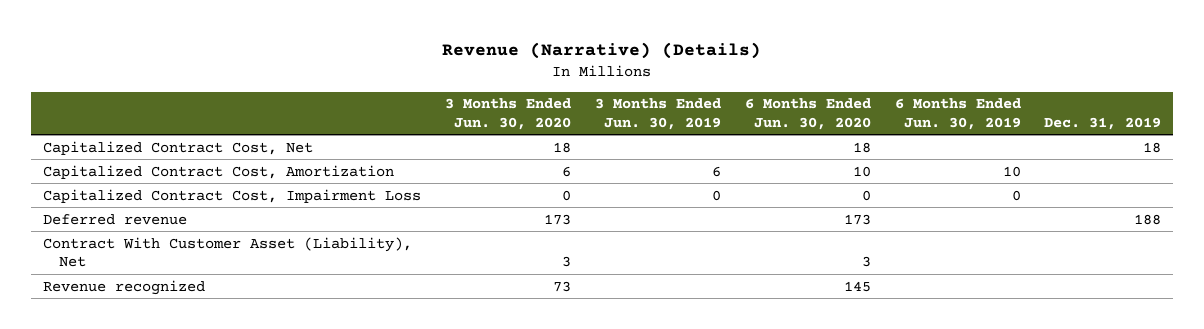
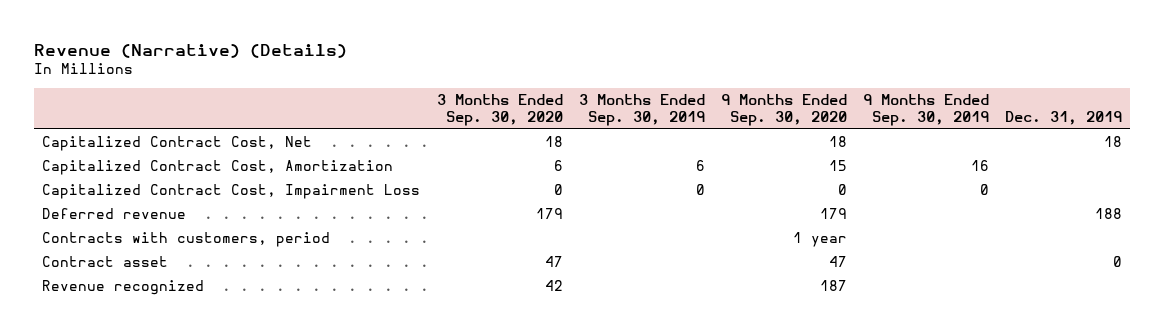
[444,98,571,130] 3 Months Ended Jun. 30, 2020 -> none
[594,98,721,130] 3 Months Ended Jun. 30, 2019 -> none
[744,98,871,130] 6 Months Ended Jun. 30, 2020 -> none
[894,98,1021,130] 6 Months Ended Jun. 30, 2019 -> none
none -> [436,94,563,127] 3 Months Ended Sep. 30, 2020
none -> [578,94,705,127] 3 Months Ended Sep. 30, 2019
none -> [720,94,847,127] 9 Months Ended Sep. 30, 2020
none -> [862,94,989,127] 9 Months Ended Sep. 30, 2019
[42,236,412,267] Contract With Customer Asset (Liability), Net -> none
none -> [42,232,331,248] Contracts with customers, period
none -> [42,256,169,268] Contract asset

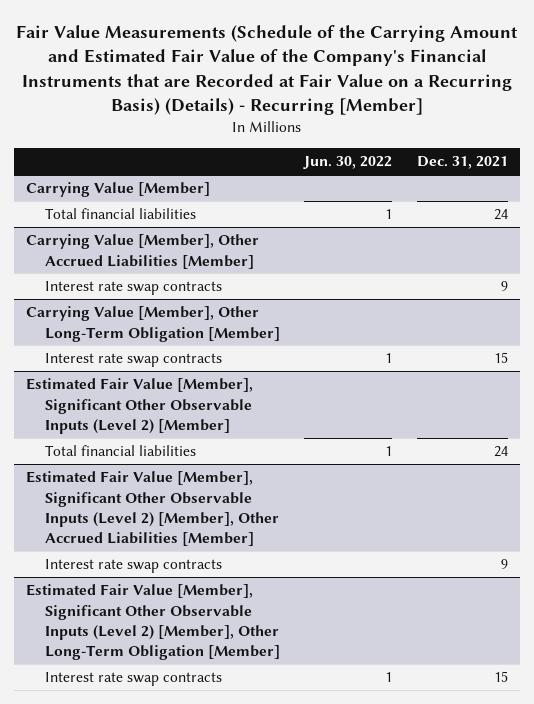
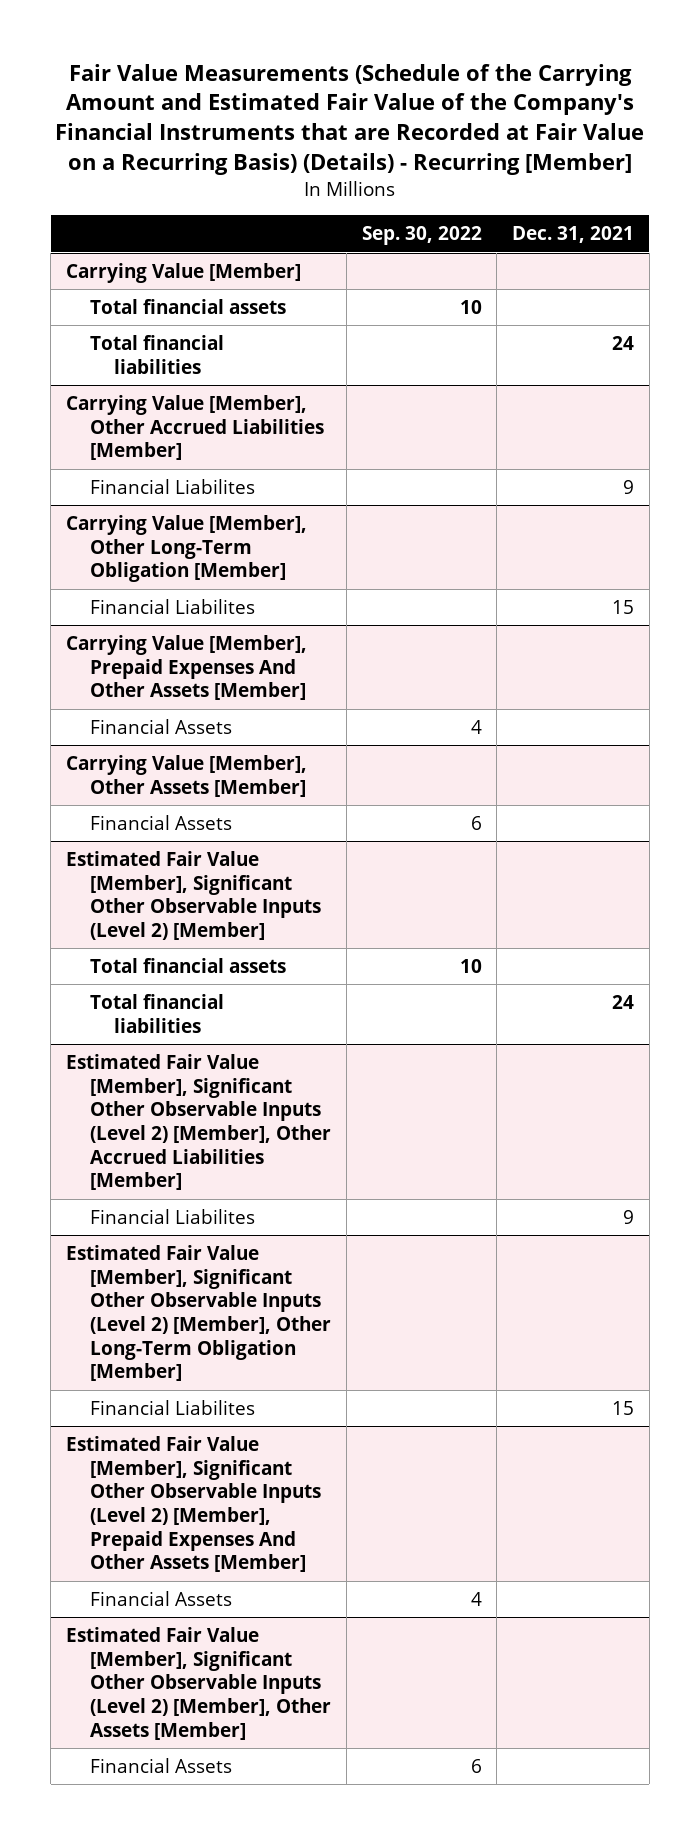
[303,156,393,170] Jun. 30, 2022 -> none
none -> [361,226,482,246] Sep. 30, 2022
none -> [90,299,287,315] Total financial assets
[44,281,222,296] Interest rate swap contracts -> [90,479,256,495] Financial Liabilites
[44,353,222,368] Interest rate swap contracts -> [90,599,256,615] Financial Liabilites
none -> [66,635,308,701] Carrying Value [Member], Prepaid Expenses And Other Assets [Member]
none -> [90,719,233,735] Financial Assets
none -> [66,755,308,797] Carrying Value [Member], Other Assets [Member]
none -> [90,815,233,831] Financial Assets
none -> [90,958,287,974] Total financial assets
[44,559,222,574] Interest rate swap contracts -> [90,1209,256,1225] Financial Liabilites
[44,672,222,687] Interest rate swap contracts -> [90,1400,256,1416] Financial Liabilites
none -> [66,1436,322,1573] Estimated Fair Value [Member], Significant Other Observable Inputs (Level 2) [Member], Prepaid Expenses And Other Assets [Member]
none -> [90,1591,233,1607] Financial Assets
none -> [66,1627,332,1740] Estimated Fair Value [Member], Significant Other Observable Inputs (Level 2) [Member], Other Assets [Member]
none -> [90,1758,233,1774] Financial Assets

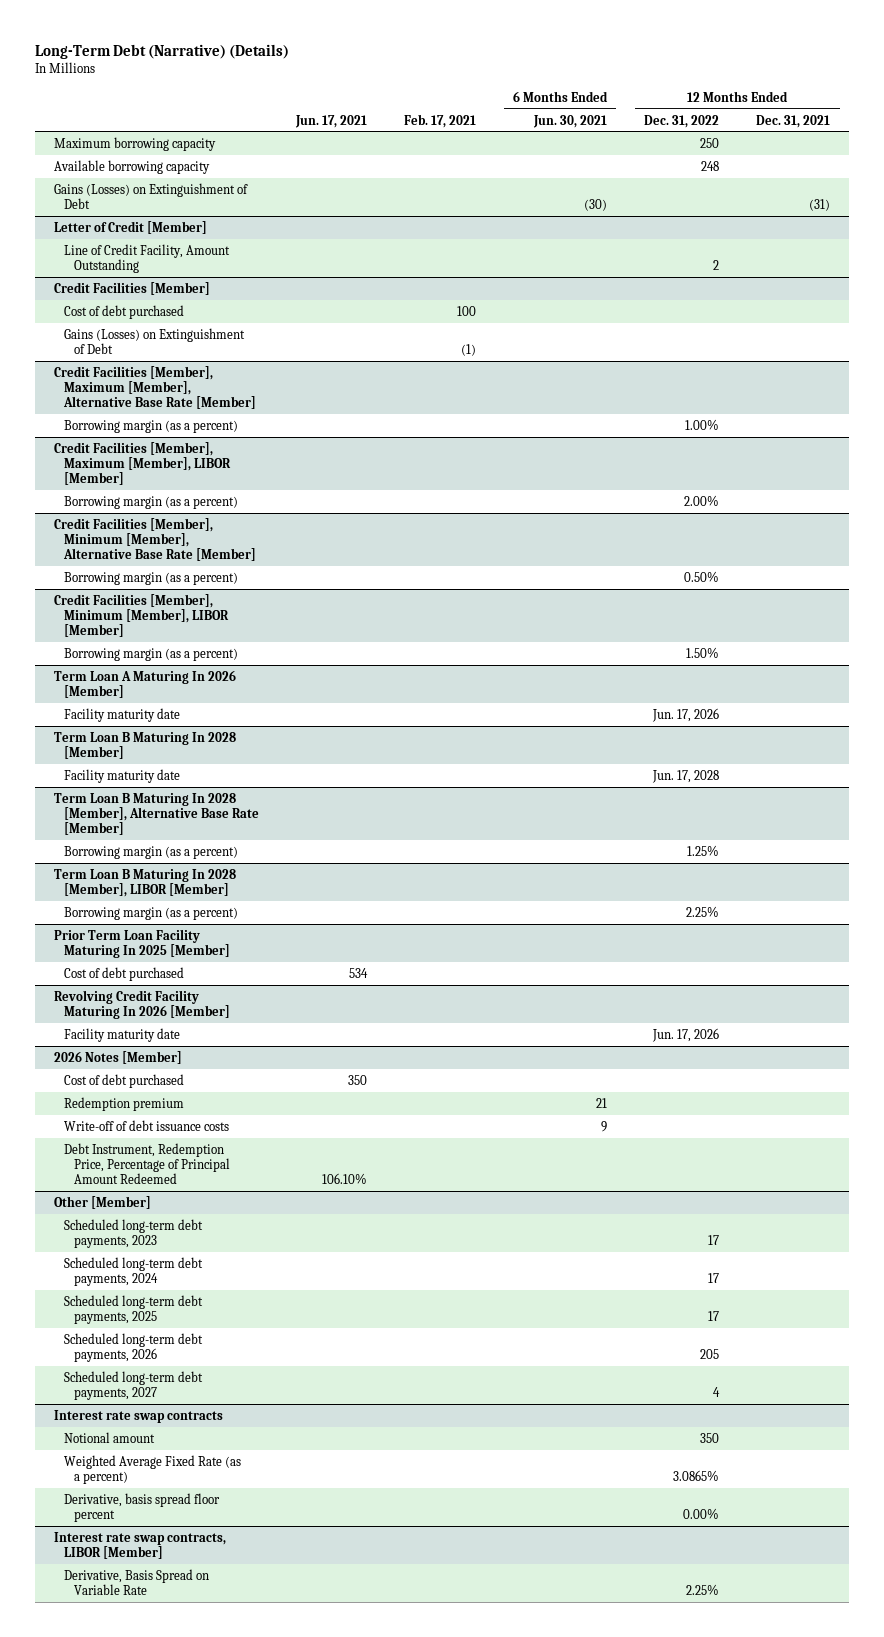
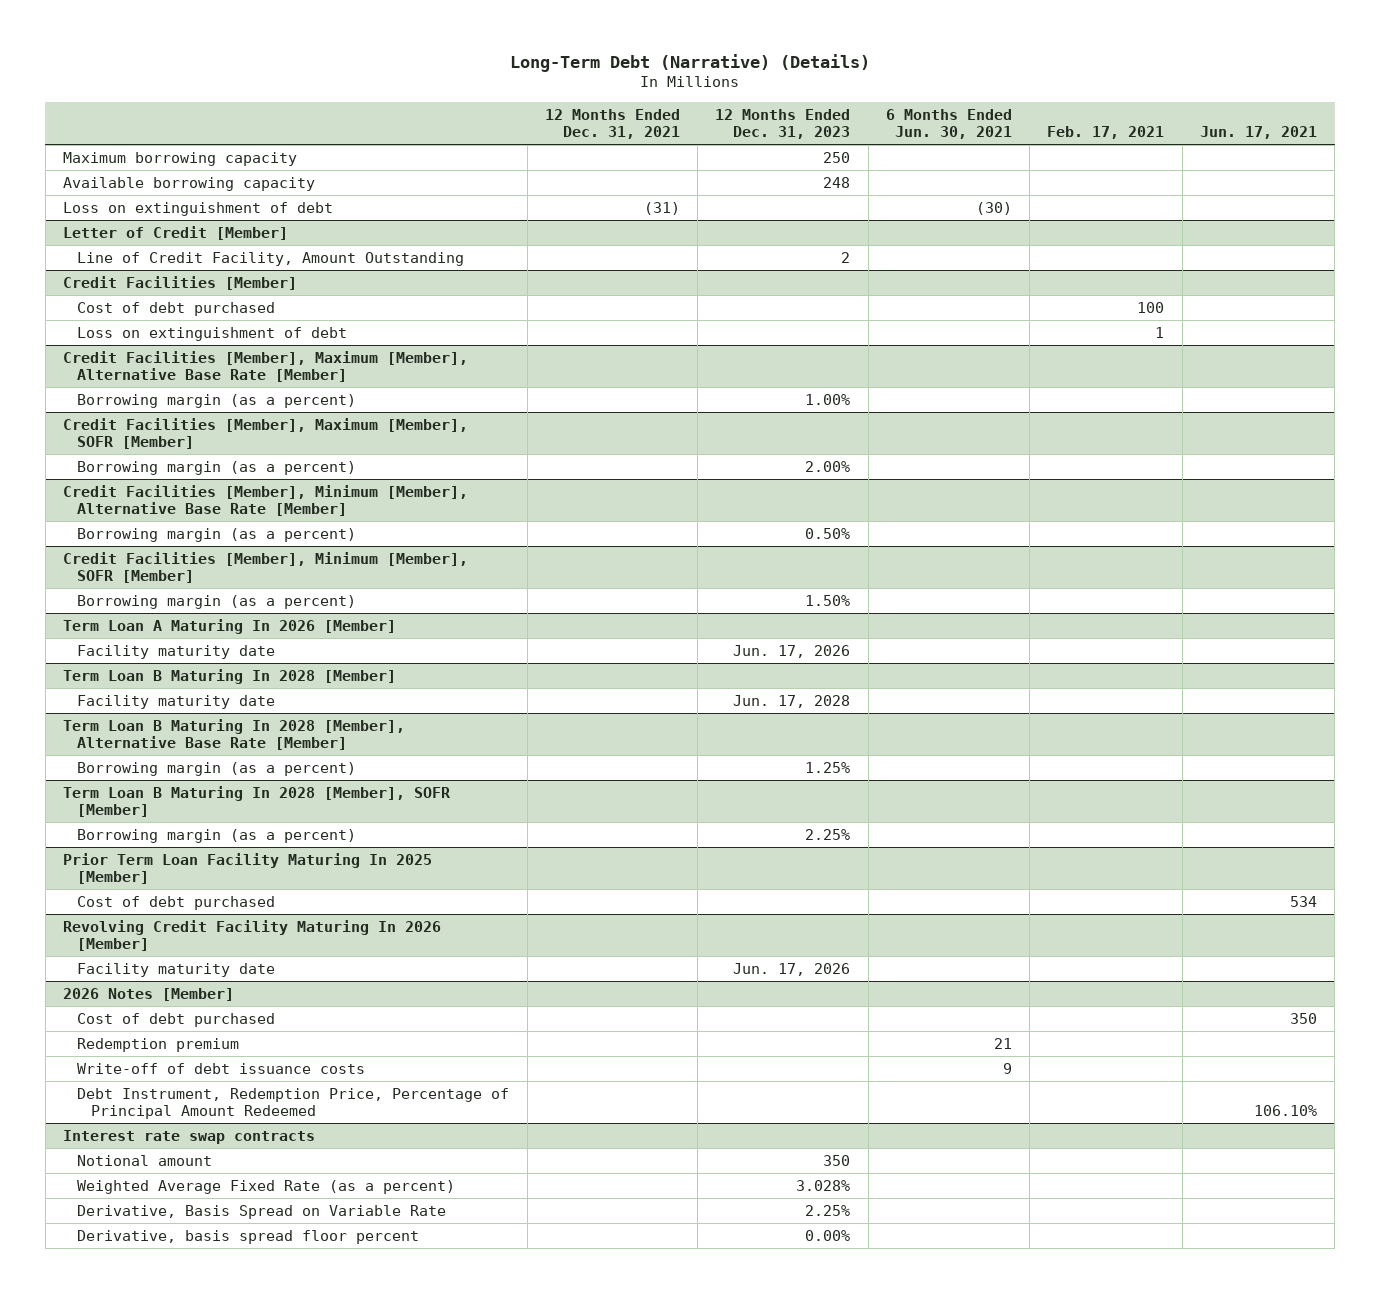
[644,114,720,128] Dec. 31, 2022 -> none
none -> [715,108,851,139] 12 Months Ended Dec. 31, 2023
[53,182,248,210] Gains (Losses) on Extinguishment of Debt -> [63,201,334,216] Loss on extinguishment of debt
[64,327,246,355] Gains (Losses) on Extinguishment of Debt -> [77,326,348,341] Loss on extinguishment of debt
[461,344,477,357] (1) -> [1155,326,1165,338] 1
[53,441,232,486] Credit Facilities [Member], Maximum [Member], LIBOR [Member] -> [63,417,469,450] Credit Facilities [Member], Maximum [Member], SOFR [Member]
[53,593,230,638] Credit Facilities [Member], Minimum [Member], LIBOR [Member] -> [63,551,469,584] Credit Facilities [Member], Minimum [Member], SOFR [Member]
[53,868,236,898] Term Loan B Maturing In 2028 [Member], LIBOR [Member] -> [63,785,452,818] Term Loan B Maturing In 2028 [Member], SOFR [Member]
[53,1195,151,1209] Other [Member] -> none
[64,1218,204,1249] Scheduled long-term debt payments, 2023 -> none
[64,1256,204,1287] Scheduled long-term debt payments, 2024 -> none
[64,1294,204,1325] Scheduled long-term debt payments, 2025 -> none
[64,1332,204,1363] Scheduled long-term debt payments, 2026 -> none
[64,1370,204,1401] Scheduled long-term debt payments, 2027 -> none
none -> [77,1204,447,1219] Derivative, Basis Spread on Variable Rate
[53,1531,226,1560] Interest rate swap contracts, LIBOR [Member] -> none
[64,1568,210,1596] Derivative, Basis Spread on Variable Rate -> none

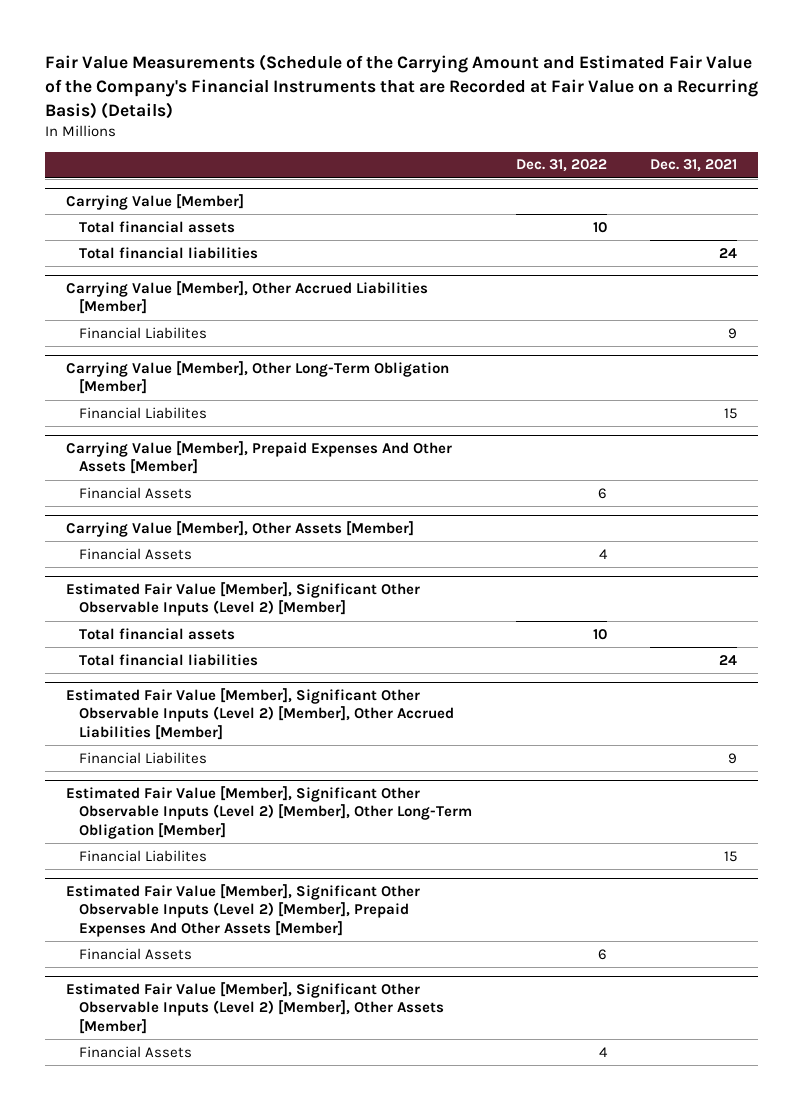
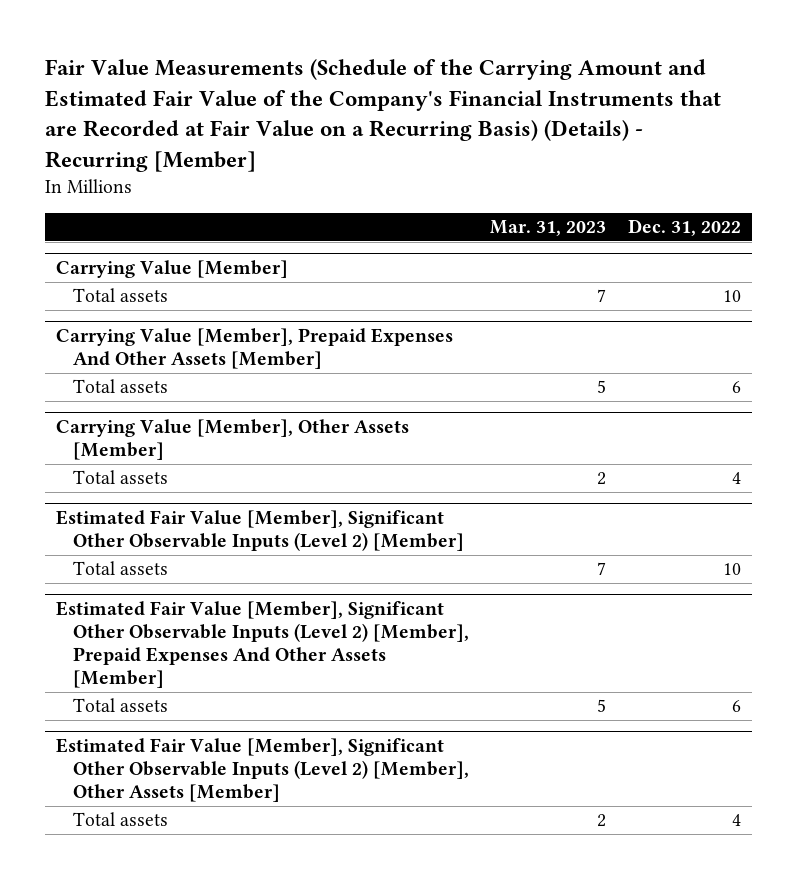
[44,54,758,119] Fair Value Measurements (Schedule of the Carrying Amount and Estimated Fair Value of the Company's Financial Instruments that are Recorded at Fair Value on a Recurring Basis) (Details) -> [44,59,721,172] Fair Value Measurements (Schedule of the Carrying Amount and Estimated Fair Value of the Company's Financial Instruments that are Recorded at Fair Value on a Recurring Basis) (Details) - Recurring [Member]
[649,159,737,173] Dec. 31, 2021 -> none
none -> [490,220,607,237] Mar. 31, 2023
[79,246,259,259] Total financial liabilities -> none
[66,281,429,315] Carrying Value [Member], Other Accrued Liabilities [Member] -> none
[79,326,208,339] Financial Liabilites -> none
[66,361,450,395] Carrying Value [Member], Other Long-Term Obligation [Member] -> none
[79,406,208,419] Financial Liabilites -> none
[79,220,236,233] Total financial assets -> [73,288,169,303] Total assets
[79,486,193,499] Financial Assets -> none
none -> [73,379,169,394] Total assets
[79,547,193,560] Financial Assets -> none
none -> [73,470,169,485] Total assets
[79,653,259,666] Total financial liabilities -> none
[66,688,455,740] Estimated Fair Value [Member], Significant Other Observable Inputs (Level 2) [Member], Other Accrued Liabilities [Member] -> none
[79,751,208,764] Financial Liabilites -> none
[66,786,473,839] Estimated Fair Value [Member], Significant Other Observable Inputs (Level 2) [Member], Other Long-Term Obligation [Member] -> none
[79,849,208,862] Financial Liabilites -> none
[79,627,236,640] Total financial assets -> [73,561,169,576] Total assets
[79,947,193,960] Financial Assets -> none
none -> [73,698,169,713] Total assets
[79,1045,193,1058] Financial Assets -> none
none -> [73,812,169,827] Total assets

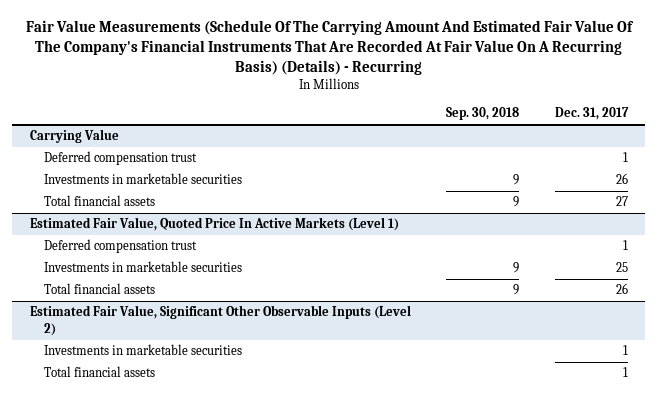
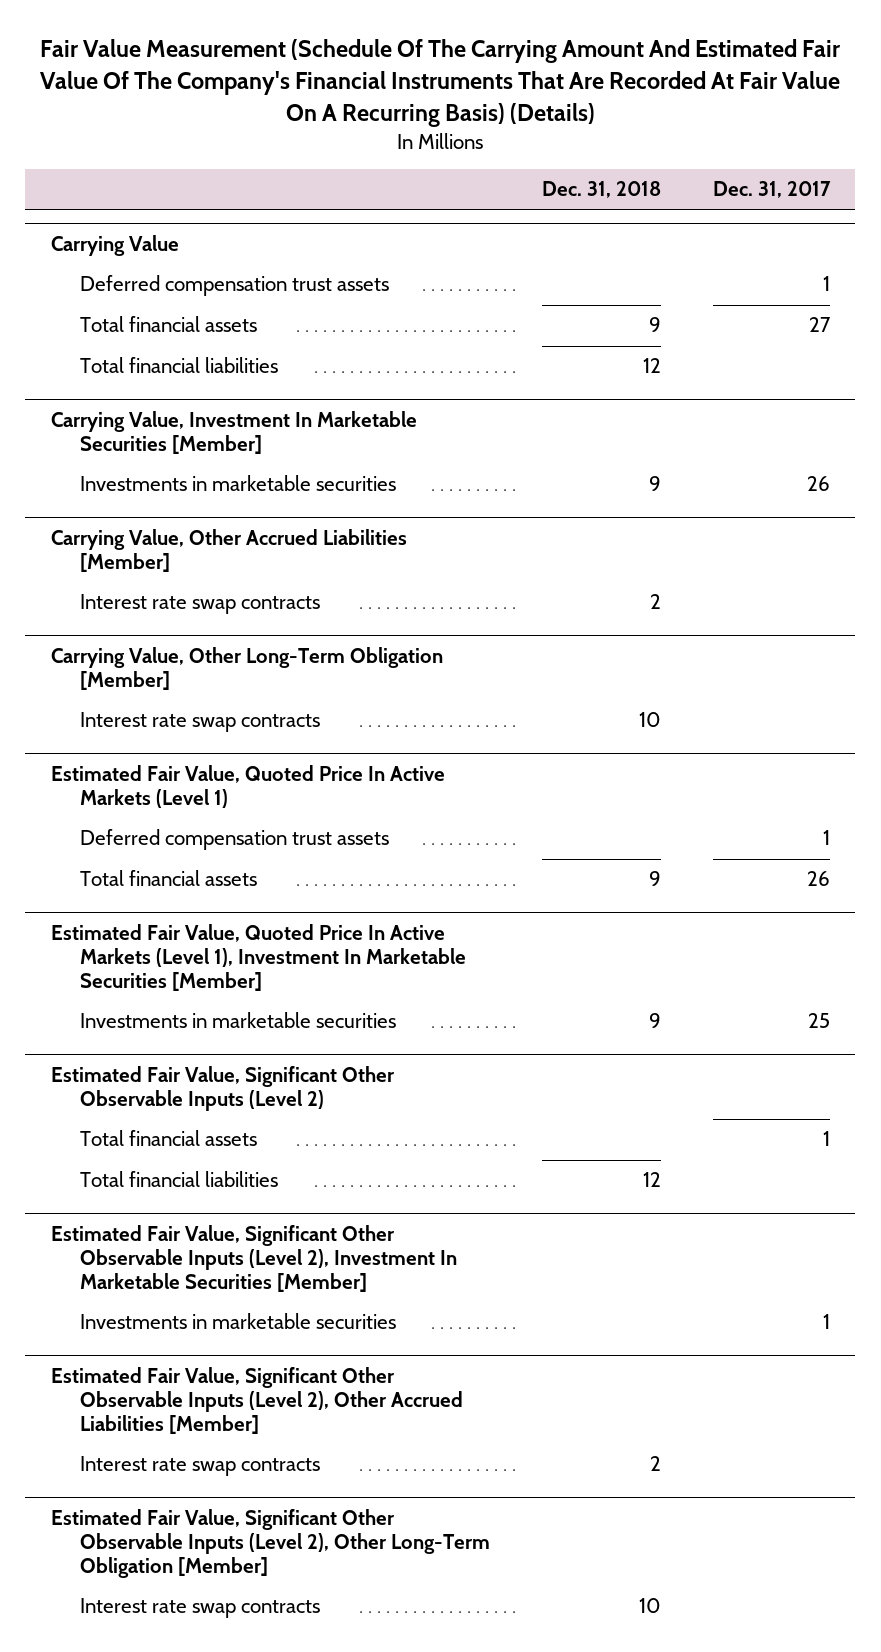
[25,20,634,75] Fair Value Measurements (Schedule Of The Carrying Amount And Estimated Fair Value Of The Company's Financial Instruments That Are Recorded At Fair Value On A Recurring Basis) (Details) - Recurring -> [40,39,842,127] Fair Value Measurement (Schedule Of The Carrying Amount And Estimated Fair Value Of The Company's Financial Instruments That Are Recorded At Fair Value On A Recurring Basis) (Details)
[446,107,520,121] Sep. 30, 2018 -> none
none -> [542,181,662,199] Dec. 31, 2018
[44,173,243,185] Investments in marketable securities -> none
[44,151,198,166] Deferred compensation trust -> [80,275,390,297] Deferred compensation trust assets
none -> [80,357,279,374] Total financial liabilities
none -> [51,410,418,454] Carrying Value, Investment In Marketable Securities [Member]
none -> [80,475,397,492] Investments in marketable securities
none -> [51,528,408,572] Carrying Value, Other Accrued Liabilities [Member]
none -> [80,594,321,615] Interest rate swap contracts
none -> [51,646,444,690] Carrying Value, Other Long-Term Obligation [Member]
none -> [80,712,321,733] Interest rate swap contracts
[44,261,243,273] Investments in marketable securities -> none
[44,239,198,254] Deferred compensation trust -> [80,829,390,851] Deferred compensation trust assets
none -> [51,923,467,992] Estimated Fair Value, Quoted Price In Active Markets (Level 1), Investment In Marketable Securities [Member]
none -> [80,1012,397,1029] Investments in marketable securities
[44,344,243,356] Investments in marketable securities -> none
none -> [80,1171,279,1188] Total financial liabilities
none -> [51,1224,458,1293] Estimated Fair Value, Significant Other Observable Inputs (Level 2), Investment In Marketable Securities [Member]
none -> [80,1313,397,1330] Investments in marketable securities
none -> [51,1366,464,1435] Estimated Fair Value, Significant Other Observable Inputs (Level 2), Other Accrued Liabilities [Member]
none -> [80,1456,321,1477] Interest rate swap contracts
none -> [51,1508,491,1579] Estimated Fair Value, Significant Other Observable Inputs (Level 2), Other Long-Term Obligation [Member]
none -> [80,1598,321,1619] Interest rate swap contracts

